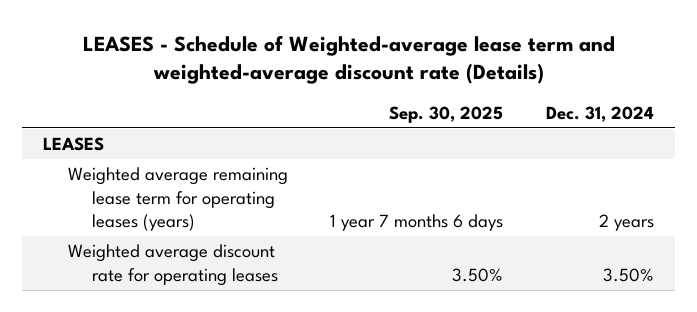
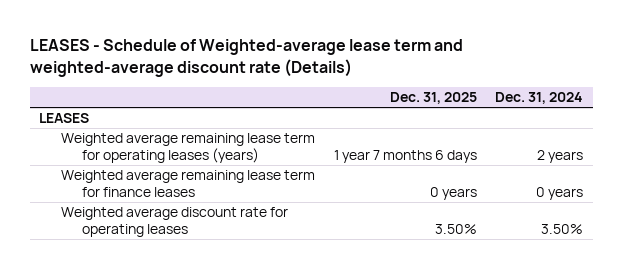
[389,106,504,124] Sep. 30, 2025 -> none
none -> [389,91,477,104] Dec. 31, 2025
none -> [60,170,315,198] Weighted average remaining lease term for finance leases

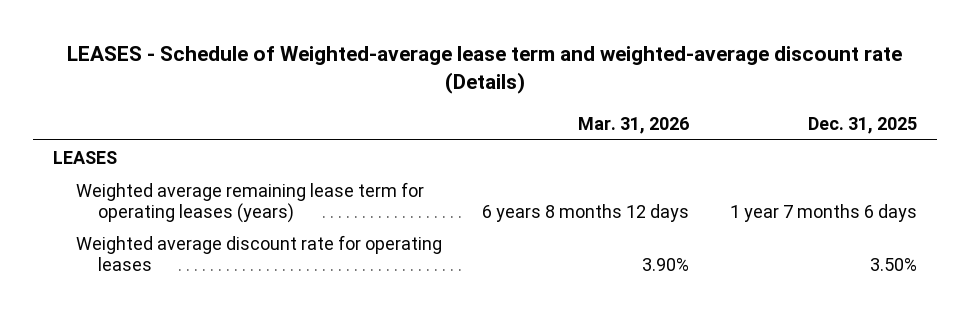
[495,91,584,104] Dec. 31, 2024 -> none
none -> [578,116,690,134] Mar. 31, 2026
[60,170,315,198] Weighted average remaining lease term for finance leases -> none

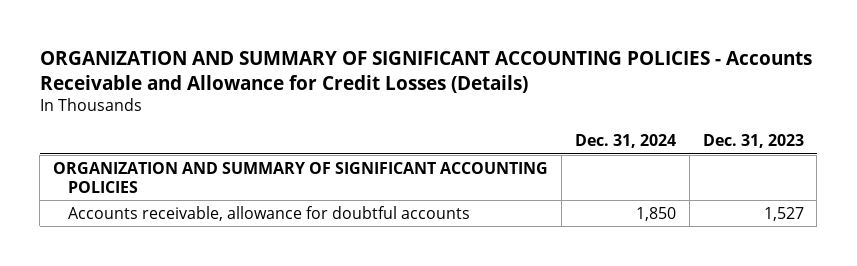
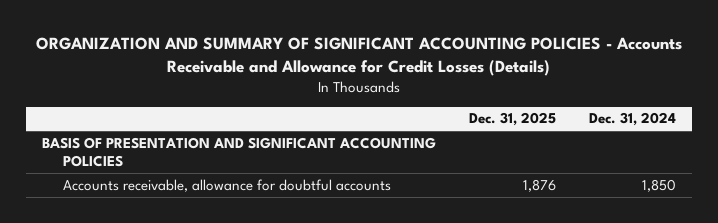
[702,134,804,149] Dec. 31, 2023 -> none
none -> [468,112,556,127] Dec. 31, 2025
[52,161,548,193] ORGANIZATION AND SUMMARY OF SIGNIFICANT ACCOUNTING POLICIES -> [42,136,437,168] BASIS OF PRESENTATION AND SIGNIFICANT ACCOUNTING POLICIES

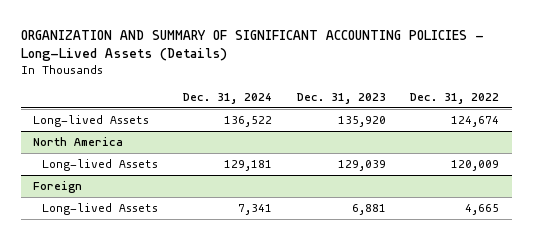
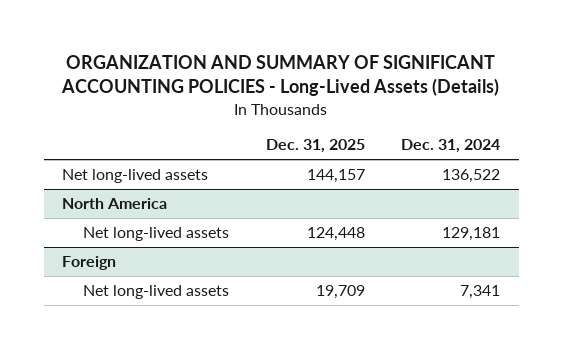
[296,92,386,104] Dec. 31, 2023 -> none
[410,92,500,104] Dec. 31, 2022 -> none
none -> [265,139,365,154] Dec. 31, 2025
[33,114,150,127] Long-lived Assets -> [62,169,209,184] Net long-lived assets
[42,158,159,171] Long-lived Assets -> [82,227,229,242] Net long-lived assets
[42,202,159,215] Long-lived Assets -> [82,285,229,300] Net long-lived assets

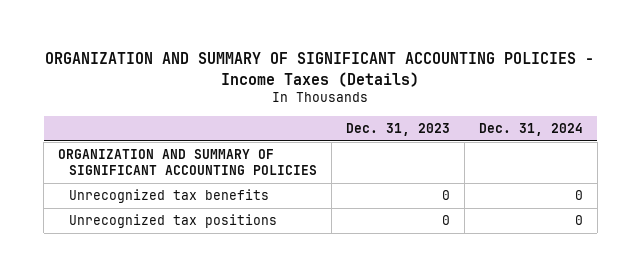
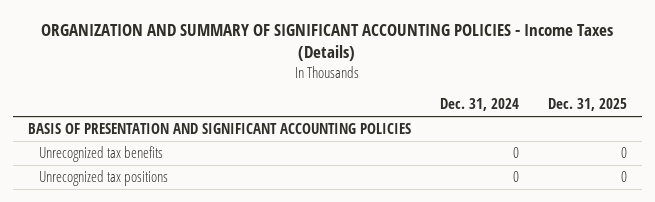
[345,123,450,137] Dec. 31, 2023 -> none
none -> [548,98,628,112] Dec. 31, 2025
[58,149,317,176] ORGANIZATION AND SUMMARY OF SIGNIFICANT ACCOUNTING POLICIES -> [27,123,411,135] BASIS OF PRESENTATION AND SIGNIFICANT ACCOUNTING POLICIES

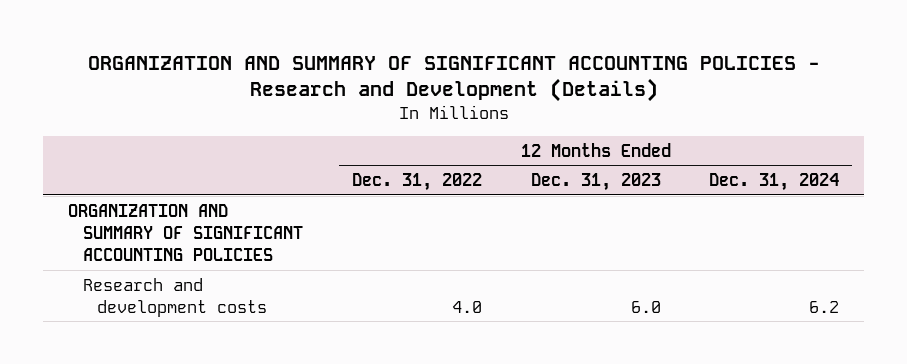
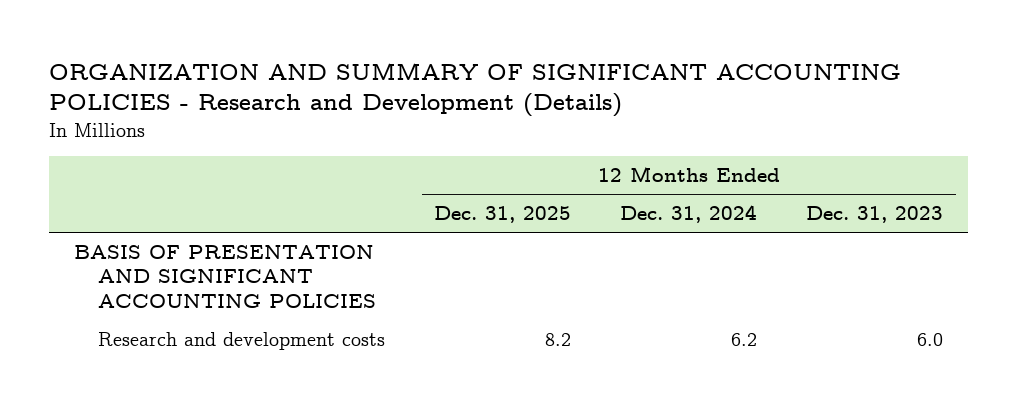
[351,173,482,192] Dec. 31, 2022 -> none
none -> [433,206,571,224] Dec. 31, 2025
[67,203,303,261] ORGANIZATION AND SUMMARY OF SIGNIFICANT ACCOUNTING POLICIES -> [73,244,376,308] BASIS OF PRESENTATION AND SIGNIFICANT ACCOUNTING POLICIES

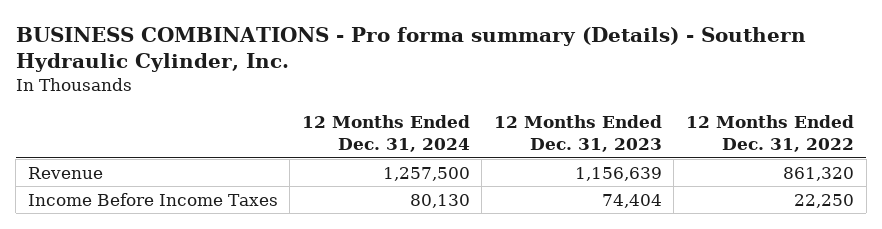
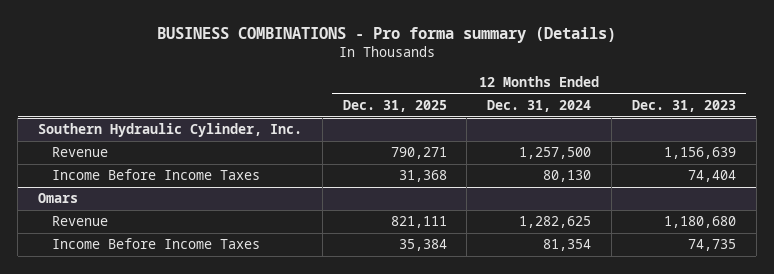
[15,27,806,73] BUSINESS COMBINATIONS - Pro forma summary (Details) - Southern Hydraulic Cylinder, Inc. -> [156,26,616,43] BUSINESS COMBINATIONS - Pro forma summary (Details)
[686,115,855,153] 12 Months Ended Dec. 31, 2022 -> none
none -> [342,100,447,113] Dec. 31, 2025
none -> [38,123,303,138] Southern Hydraulic Cylinder, Inc.
none -> [38,193,79,204] Omars
none -> [51,216,108,227] Revenue
none -> [51,238,260,250] Income Before Income Taxes

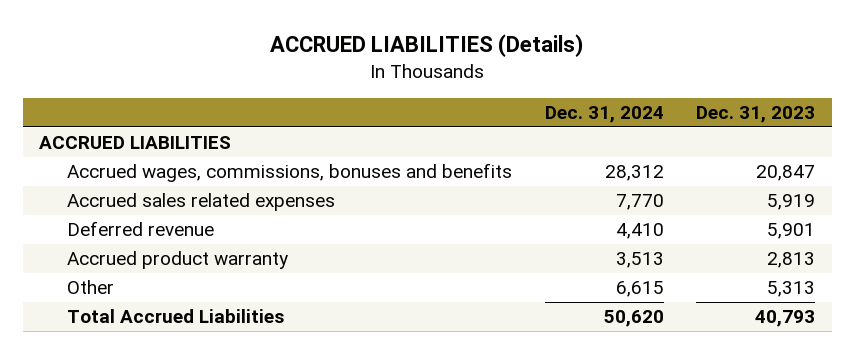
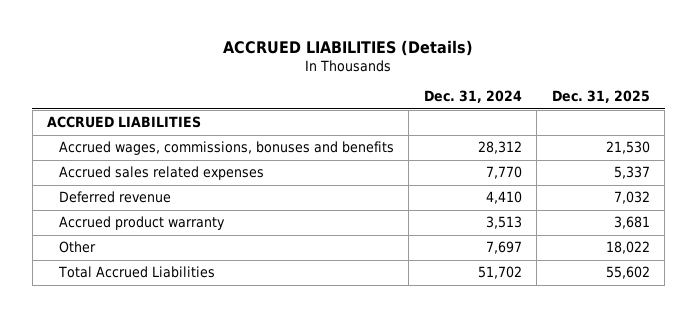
[696,105,816,123] Dec. 31, 2023 -> none
none -> [551,90,650,104] Dec. 31, 2025
[615,281,664,298] 6,615 -> [485,241,522,255] 7,697
[603,310,664,328] 50,620 -> [477,266,522,280] 51,702

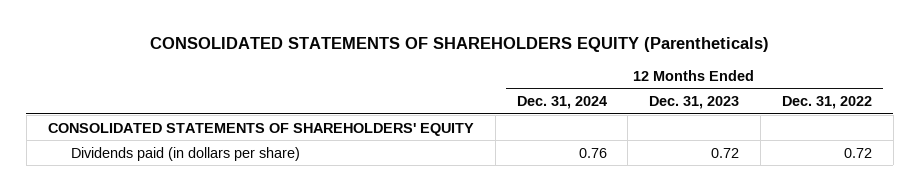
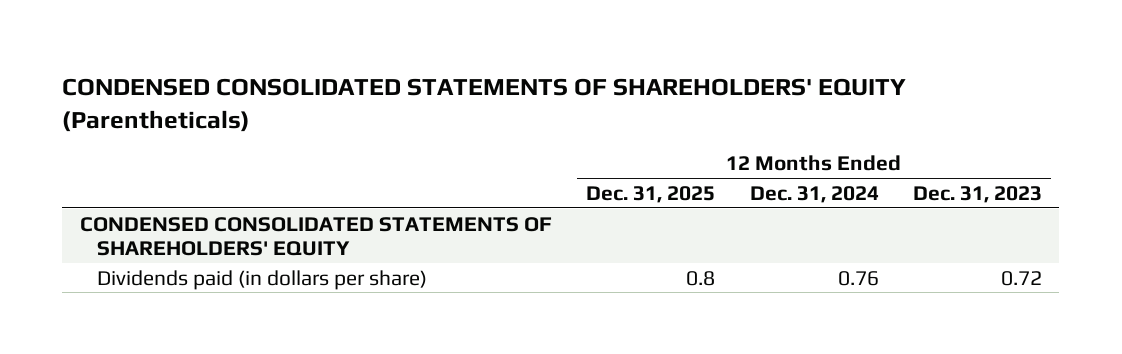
[149,36,769,52] CONSOLIDATED STATEMENTS OF SHAREHOLDERS EQUITY (Parentheticals) -> [62,78,907,132] CONDENSED CONSOLIDATED STATEMENTS OF SHAREHOLDERS' EQUITY (Parentheticals)
[782,96,873,110] Dec. 31, 2022 -> none
none -> [586,185,716,203] Dec. 31, 2025
[47,122,474,136] CONSOLIDATED STATEMENTS OF SHAREHOLDERS' EQUITY -> [79,216,552,256] CONDENSED CONSOLIDATED STATEMENTS OF SHAREHOLDERS' EQUITY

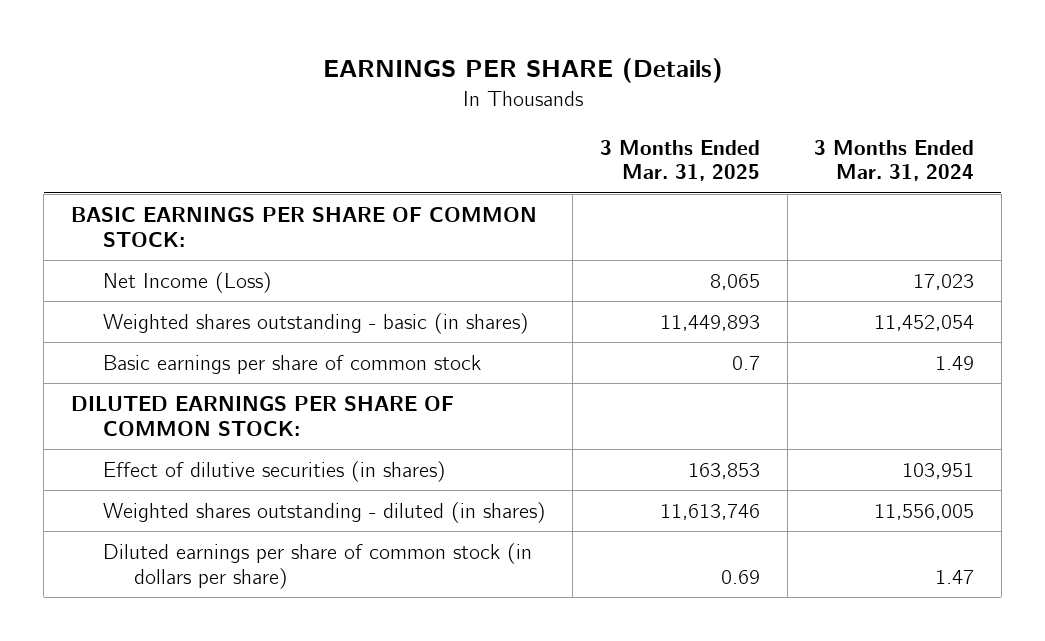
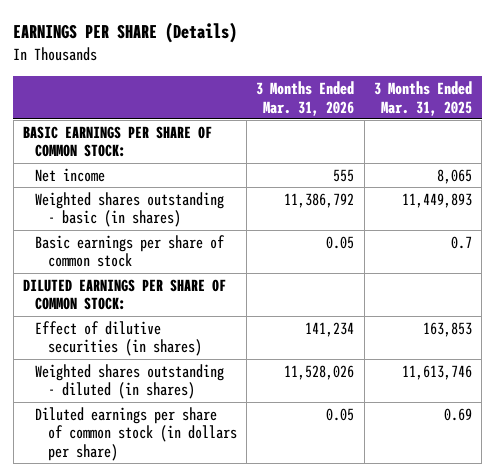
[814,139,975,182] 3 Months Ended Mar. 31, 2024 -> none
none -> [256,80,355,116] 3 Months Ended Mar. 31, 2026
[102,271,272,293] Net Income (Loss) -> [35,167,106,182] Net income

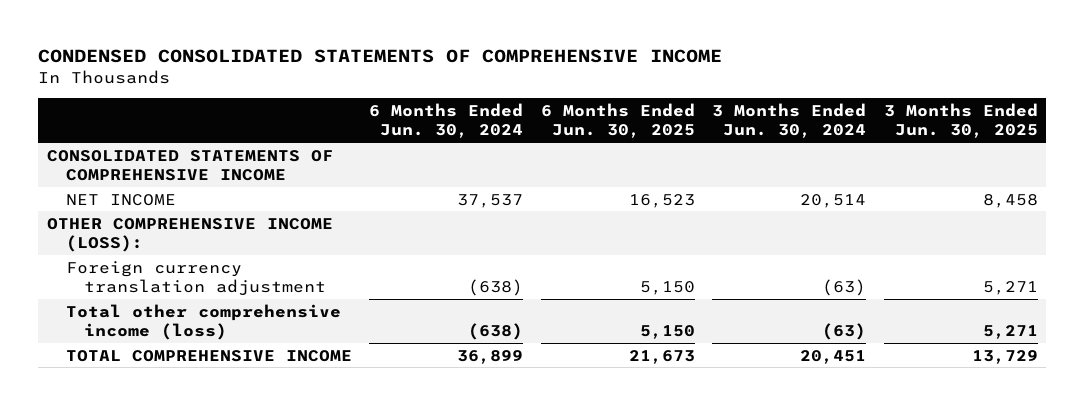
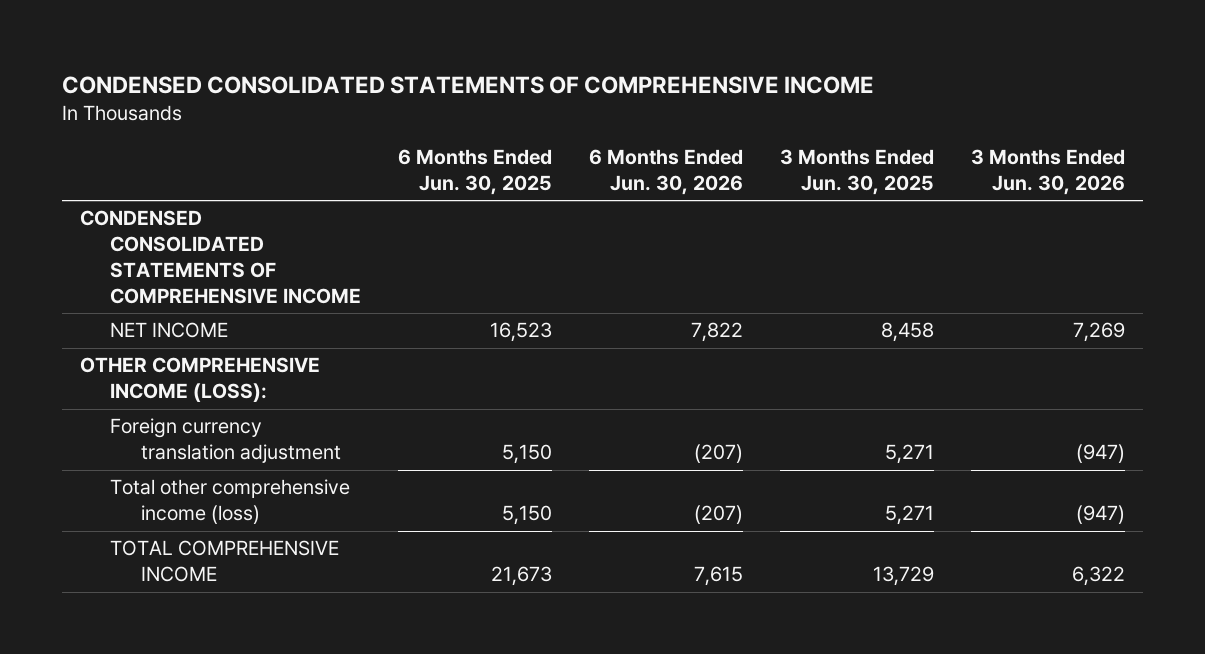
[369,102,524,139] 6 Months Ended Jun. 30, 2024 -> none
[712,102,867,139] 3 Months Ended Jun. 30, 2024 -> none
none -> [589,149,744,196] 6 Months Ended Jun. 30, 2026
none -> [970,149,1125,196] 3 Months Ended Jun. 30, 2026
[46,149,333,182] CONSOLIDATED STATEMENTS OF COMPREHENSIVE INCOME -> [80,210,362,304] CONDENSED CONSOLIDATED STATEMENTS OF COMPREHENSIVE INCOME

